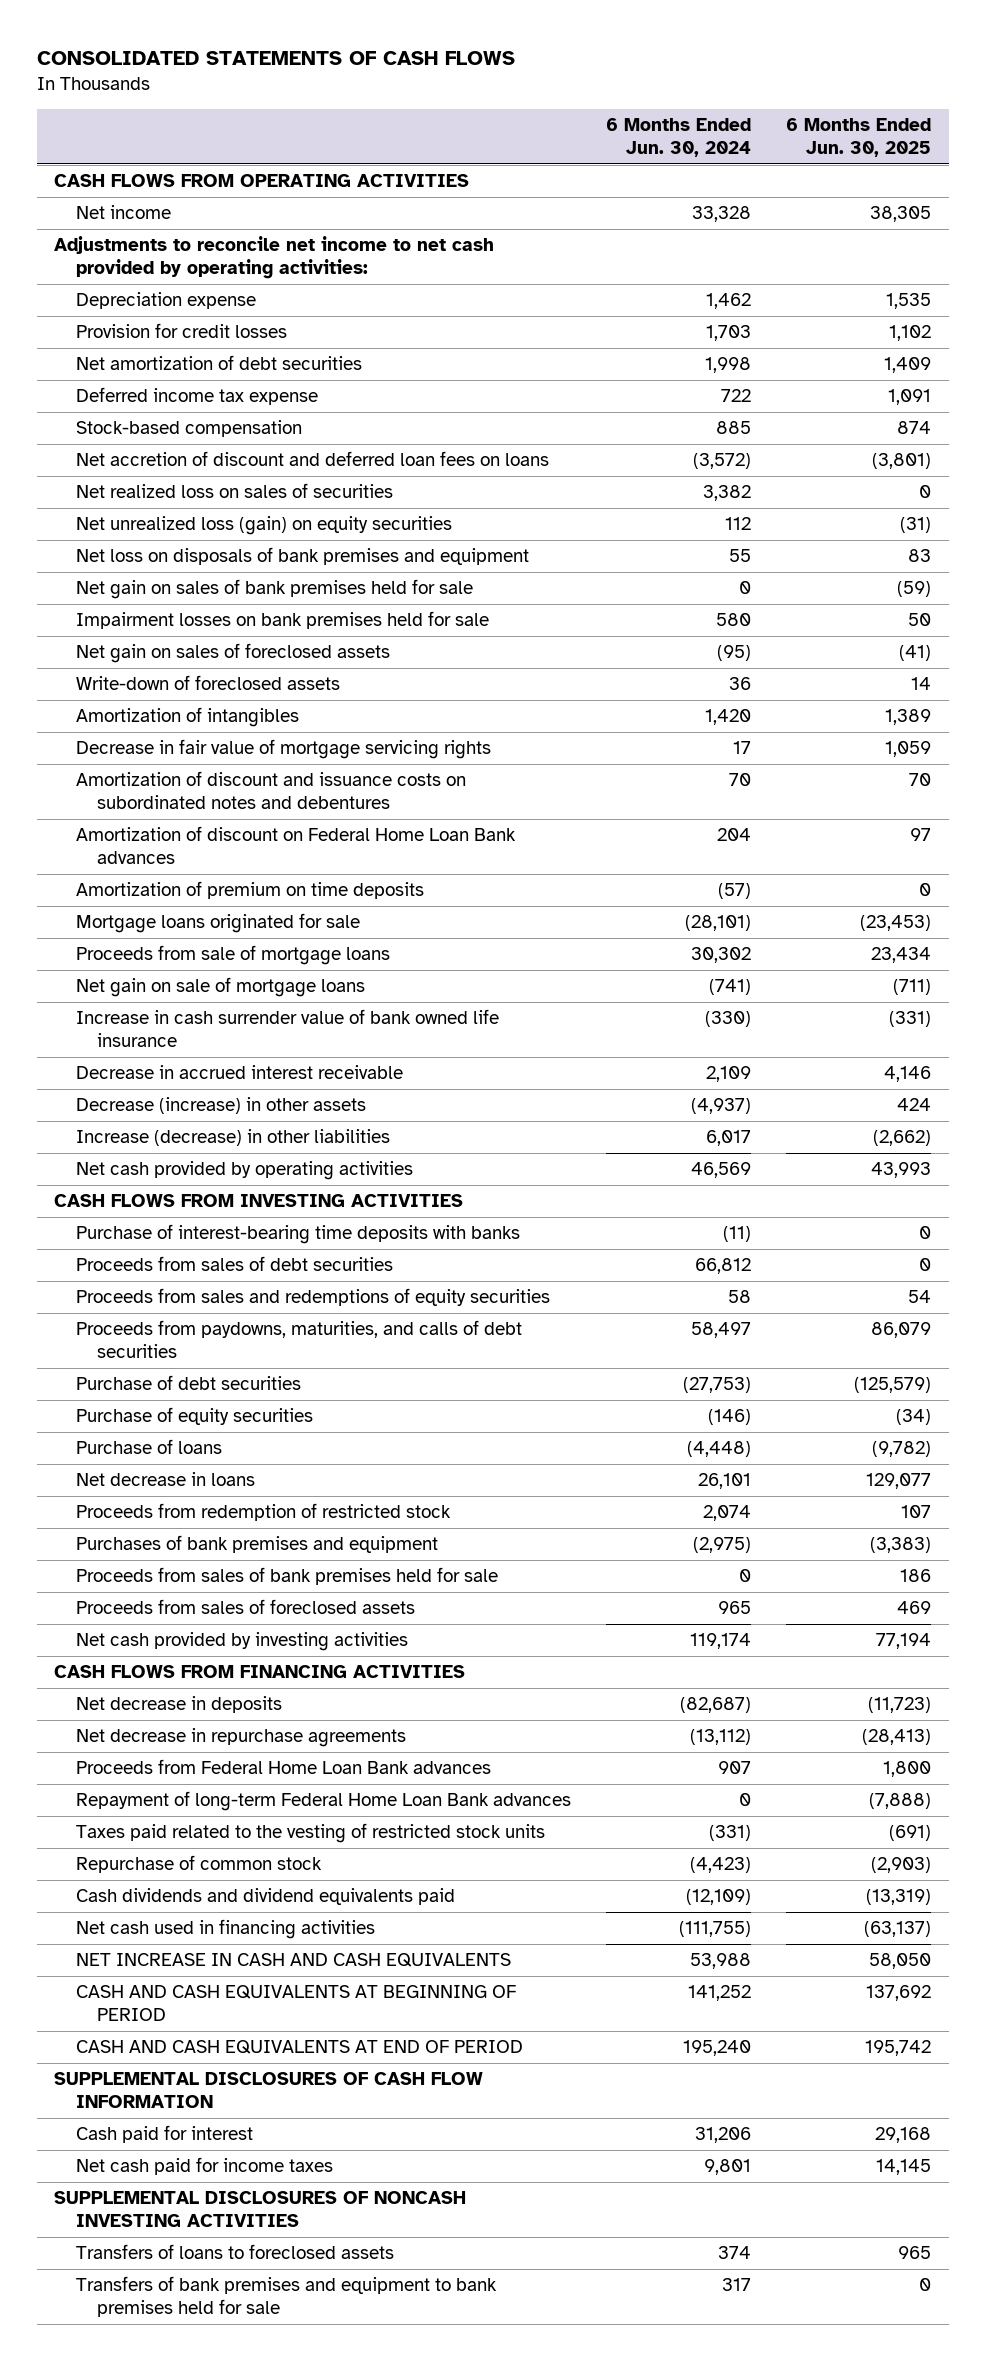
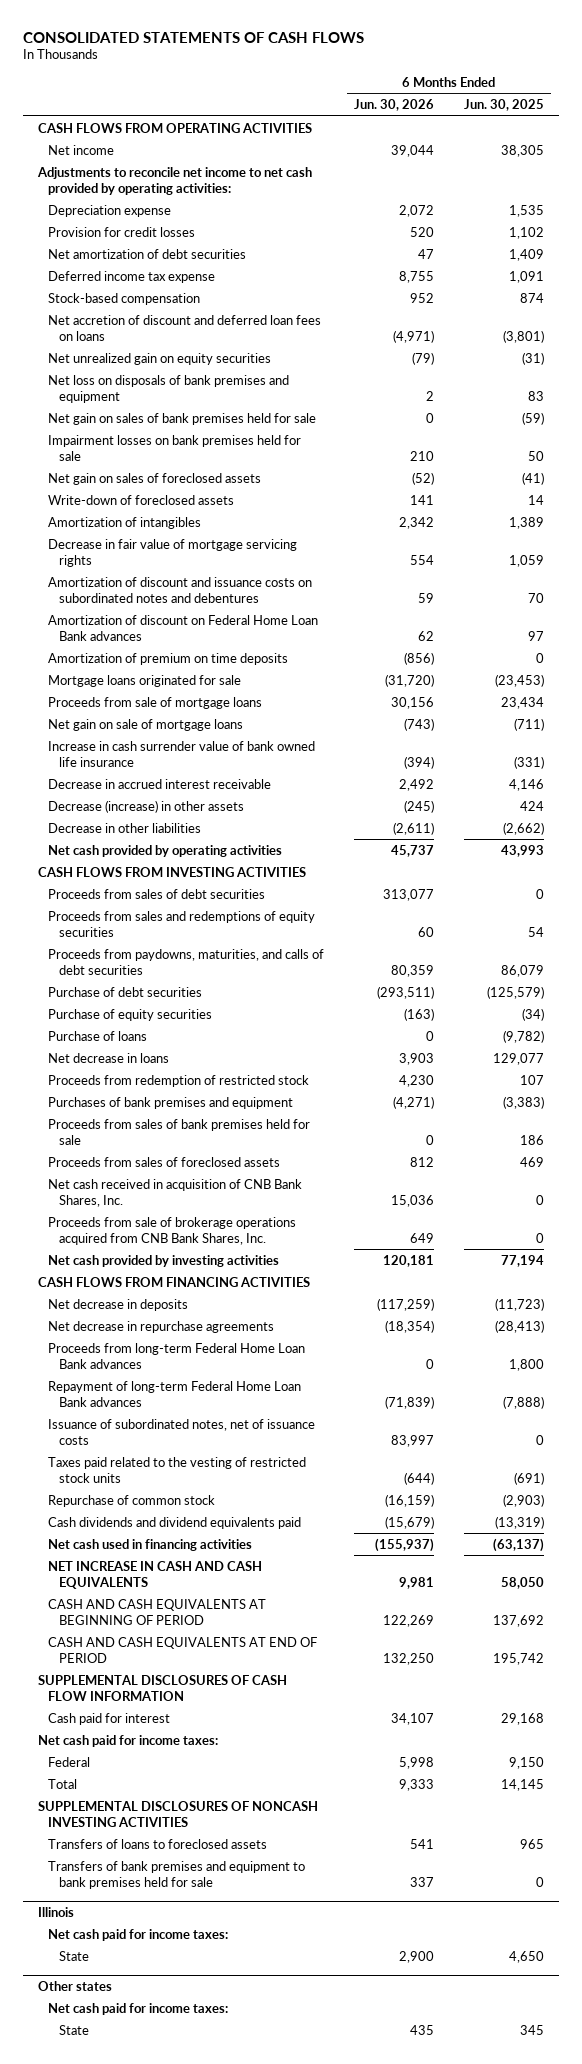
[606,118,752,157] 6 Months Ended Jun. 30, 2024 -> none
none -> [354,99,435,112] Jun. 30, 2026
[75,483,393,499] Net realized loss on sales of securities -> none
[75,516,452,536] Net unrealized loss (gain) on equity securities -> [48,352,272,365] Net unrealized gain on equity securities
[75,1129,390,1147] Increase (decrease) in other liabilities -> [48,822,202,833] Decrease in other liabilities
[75,1224,520,1245] Purchase of interest-bearing time deposits with banks -> none
none -> [48,1178,303,1207] Net cash received in acquisition of CNB Bank Shares, Inc.
none -> [48,1216,297,1245] Proceeds from sale of brokerage operations acquired from CNB Bank Shares, Inc.
[75,1759,491,1775] Proceeds from Federal Home Loan Bank advances -> [48,1342,306,1369] Proceeds from long-term Federal Home Loan Bank advances
none -> [48,1418,316,1445] Issuance of subordinated notes, net of issuance costs
none -> [37,1734,218,1747] Net cash paid for income taxes:
none -> [48,1756,91,1767] Federal
[75,2157,333,2176] Net cash paid for income taxes -> [48,1778,78,1789] Total
none -> [37,1906,74,1917] Illinois
none -> [48,1928,229,1941] Net cash paid for income taxes:
none -> [58,1950,89,1961] State
none -> [37,1980,112,1991] Other states
none -> [48,2002,229,2015] Net cash paid for income taxes:
none -> [58,2024,89,2035] State

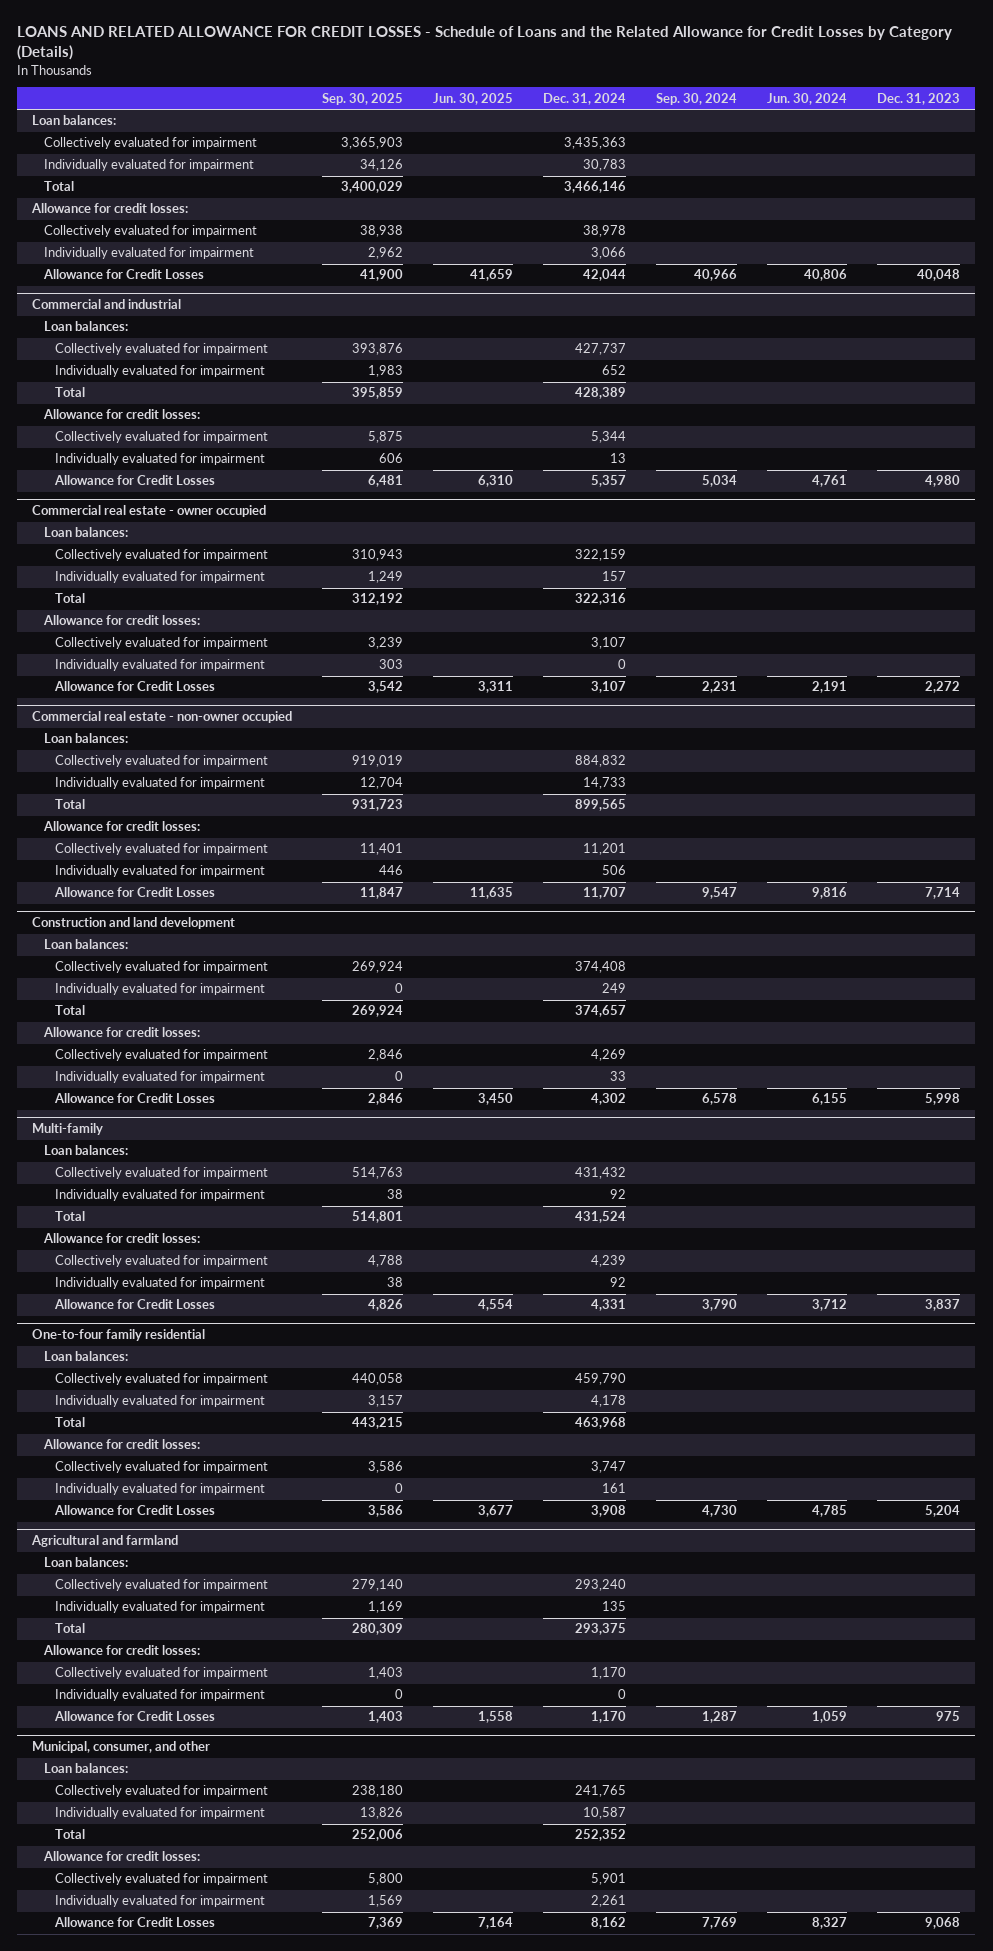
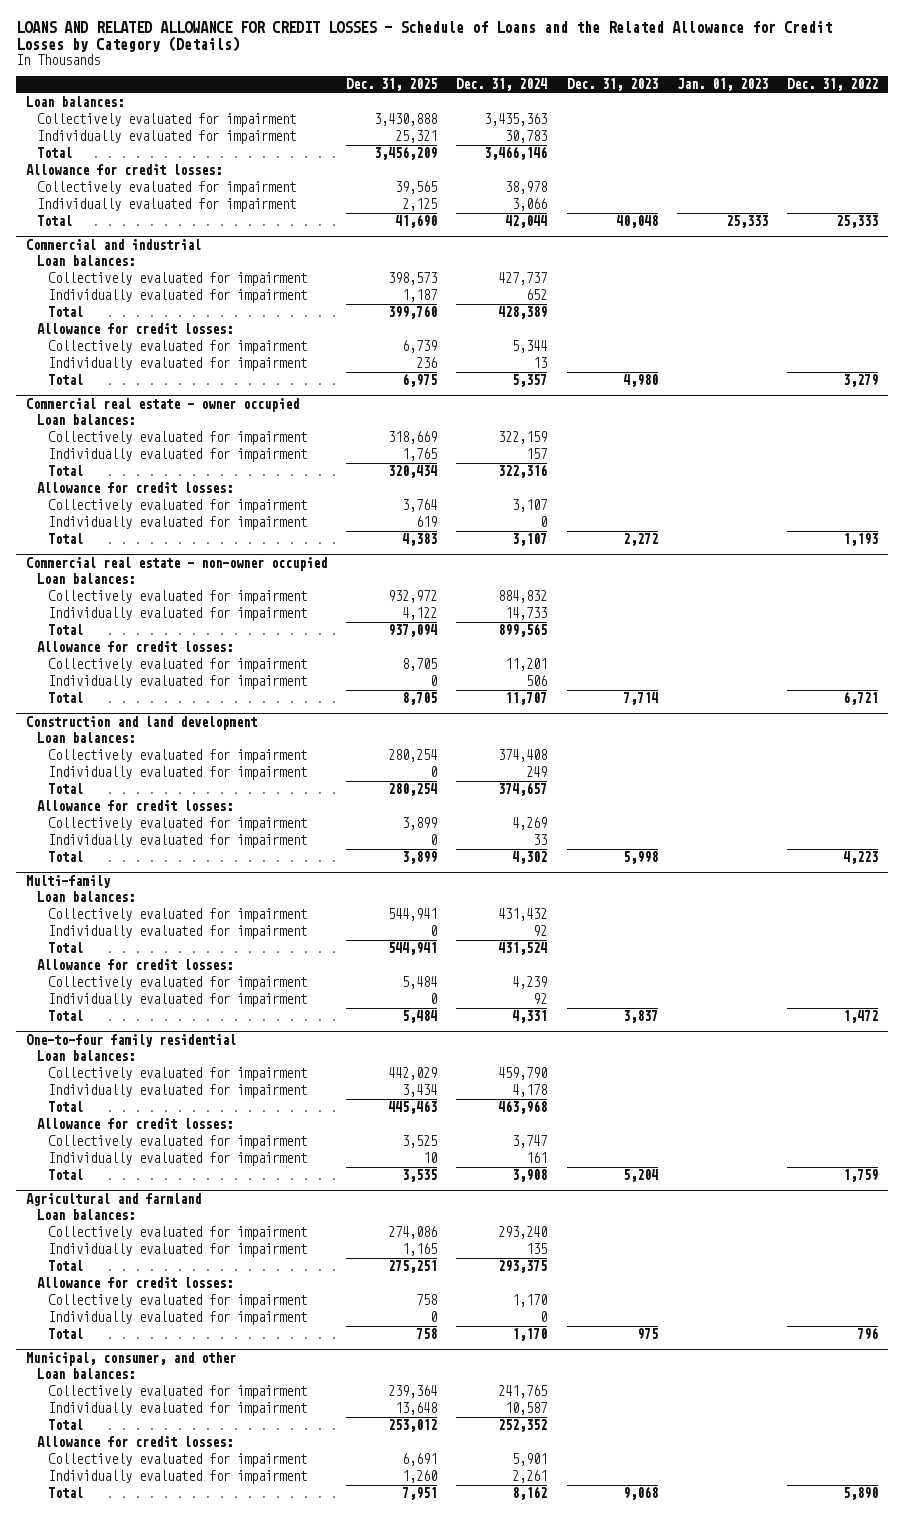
[322,92,404,105] Sep. 30, 2025 -> none
[433,92,514,105] Jun. 30, 2025 -> none
[656,92,738,105] Sep. 30, 2024 -> none
[767,92,848,105] Jun. 30, 2024 -> none
none -> [346,78,438,92] Dec. 31, 2025
none -> [676,78,768,92] Jan. 01, 2023
none -> [787,78,879,92] Dec. 31, 2022
[42,269,204,280] Allowance for Credit Losses -> [36,215,72,227] Total
[54,475,216,486] Allowance for Credit Losses -> [48,374,84,386] Total
[54,681,216,692] Allowance for Credit Losses -> [48,533,84,545] Total
[54,887,216,898] Allowance for Credit Losses -> [48,692,84,704] Total
[54,1093,216,1104] Allowance for Credit Losses -> [48,851,84,863] Total
[54,1299,216,1310] Allowance for Credit Losses -> [48,1010,84,1022] Total
[54,1505,216,1516] Allowance for Credit Losses -> [48,1169,84,1181] Total
[54,1711,216,1722] Allowance for Credit Losses -> [48,1328,84,1340] Total
[54,1917,216,1928] Allowance for Credit Losses -> [48,1487,84,1499] Total

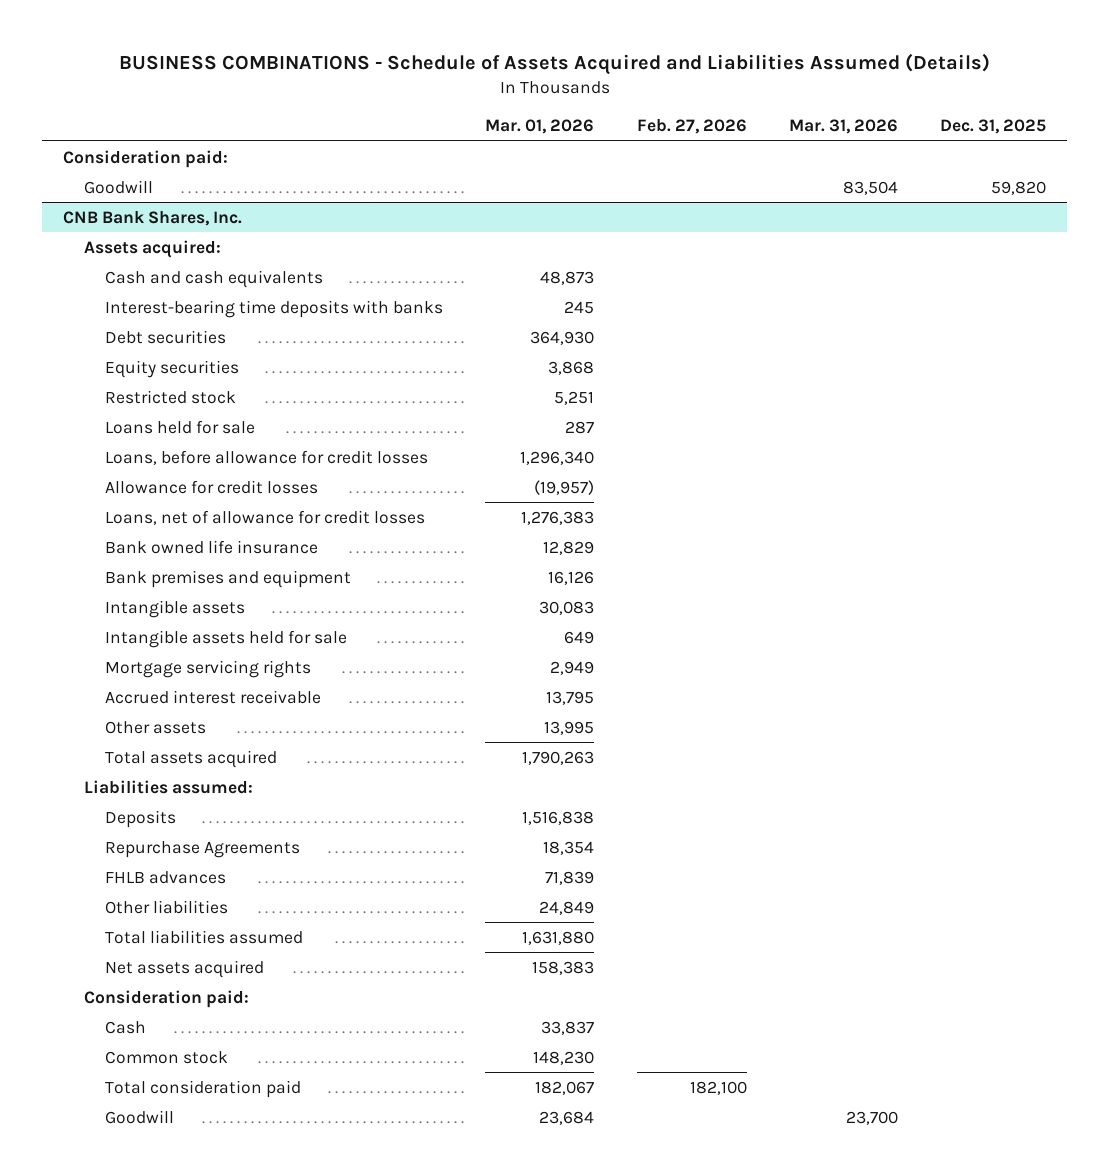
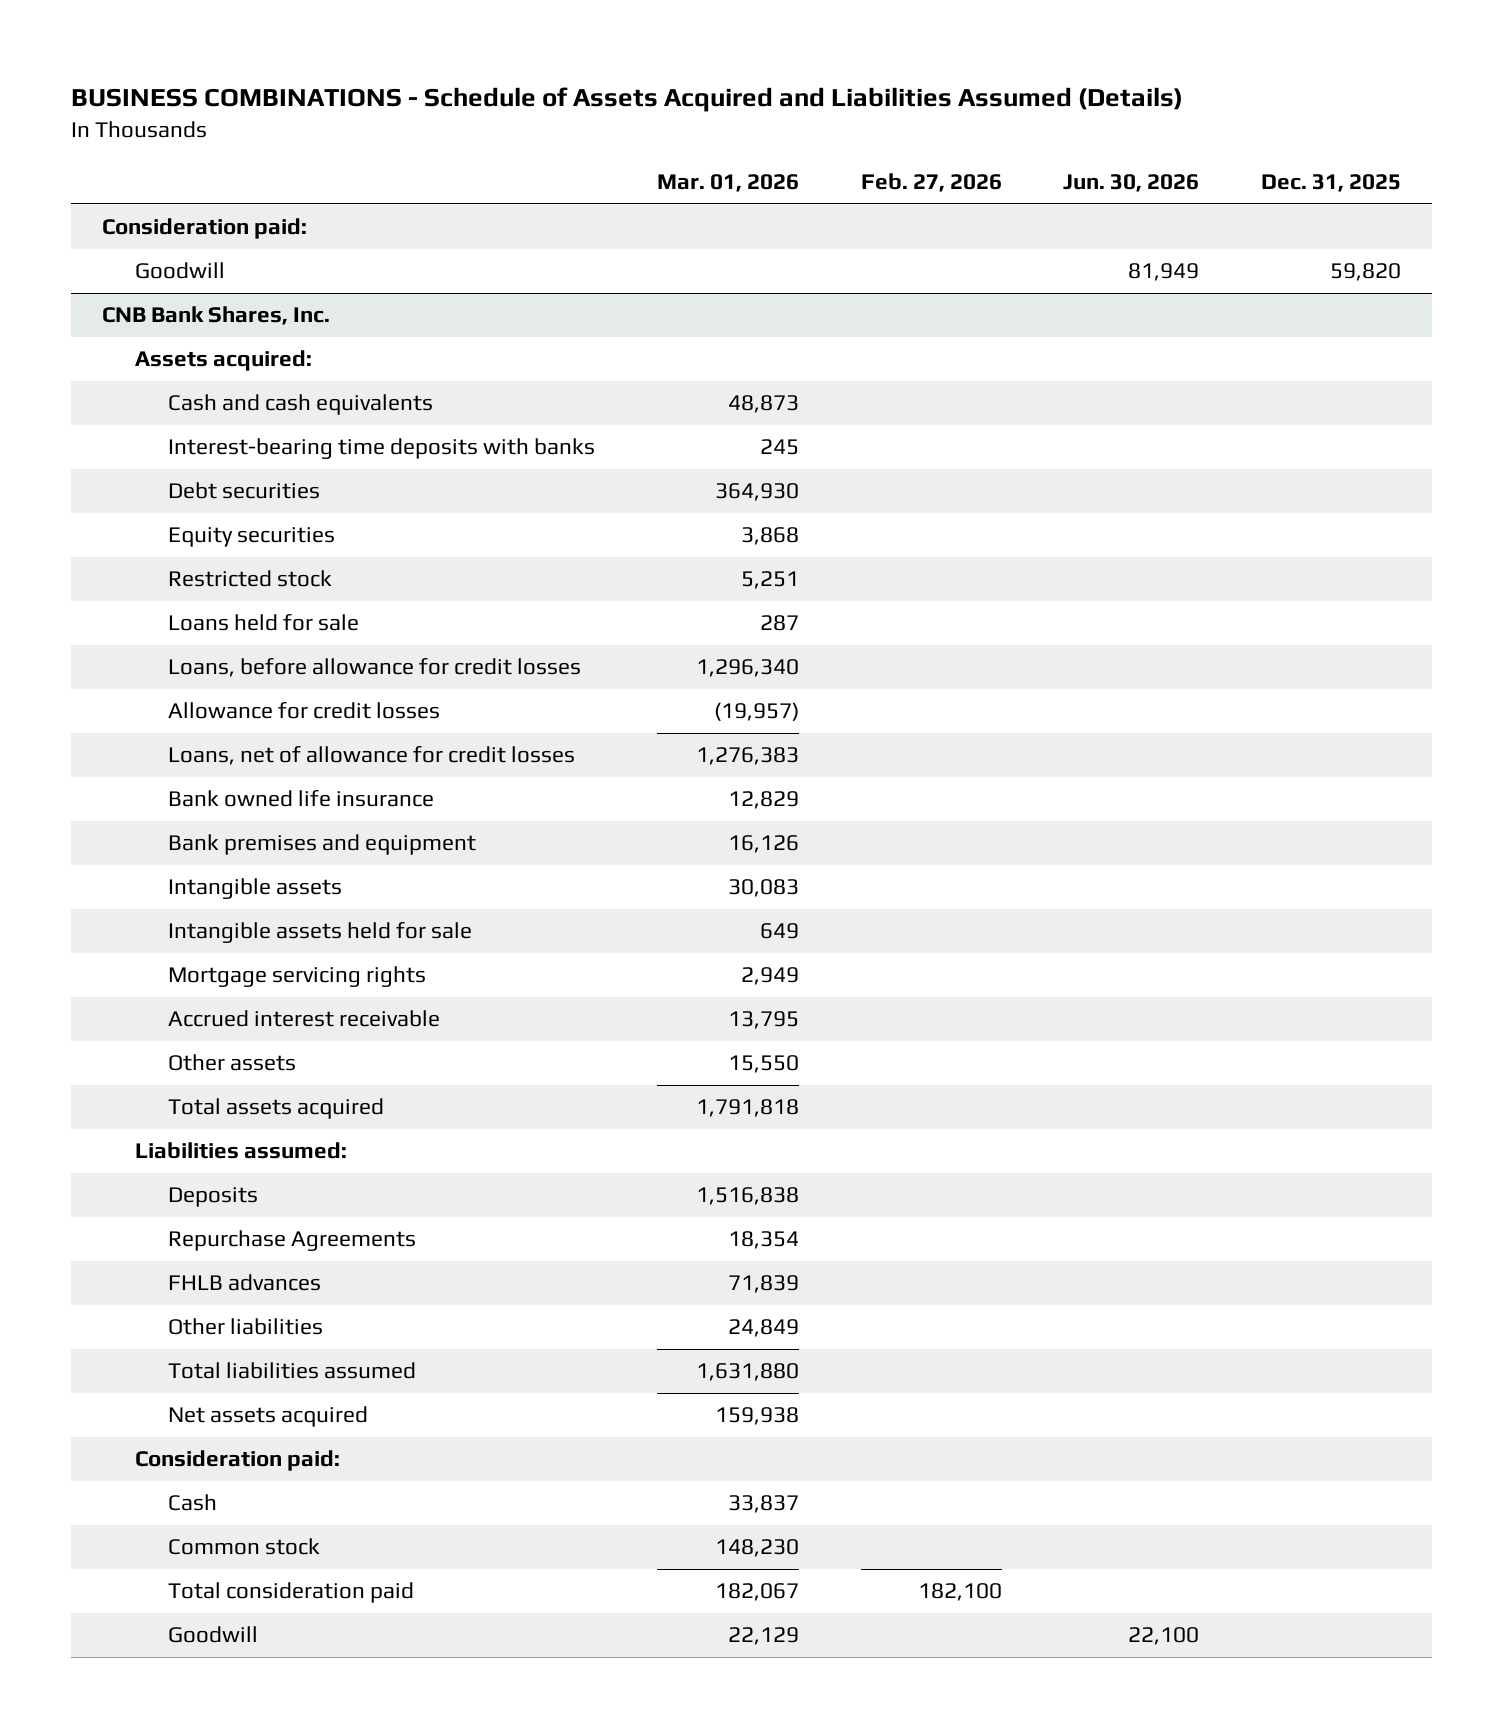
[788,119,898,135] Mar. 31, 2026 -> none
none -> [1063,174,1200,193] Jun. 30, 2026
[544,720,595,735] 13,995 -> [728,1055,800,1074] 15,550
[522,750,595,765] 1,790,263 -> [696,1099,800,1118] 1,791,818
[532,960,595,975] 158,383 -> [715,1407,800,1426] 159,938
[539,1110,595,1125] 23,684 -> [728,1627,800,1646] 22,129

